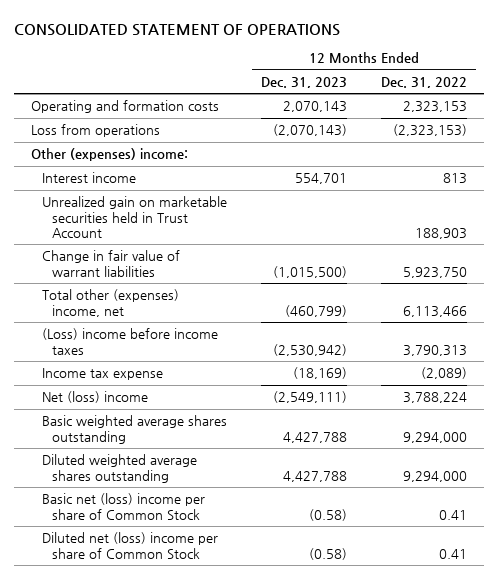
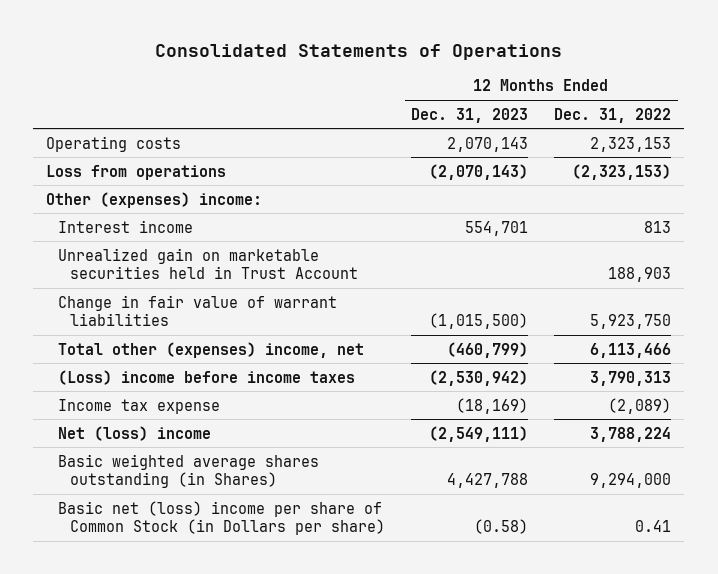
[14,23,341,36] CONSOLIDATED STATEMENT OF OPERATIONS -> [154,43,562,60] Consolidated Statements of Operations
[31,100,220,114] Operating and formation costs -> [46,135,182,152] Operating costs
[41,454,197,483] Diluted weighted average shares outstanding -> none
[41,532,218,559] Diluted net (loss) income per share of Common Stock -> none
[41,415,227,444] Basic weighted average shares outstanding -> [58,453,320,489] Basic weighted average shares outstanding (in Shares)
[41,493,205,520] Basic net (loss) income per share of Common Stock -> [58,500,385,536] Basic net (loss) income per share of Common Stock (in Dollars per share)

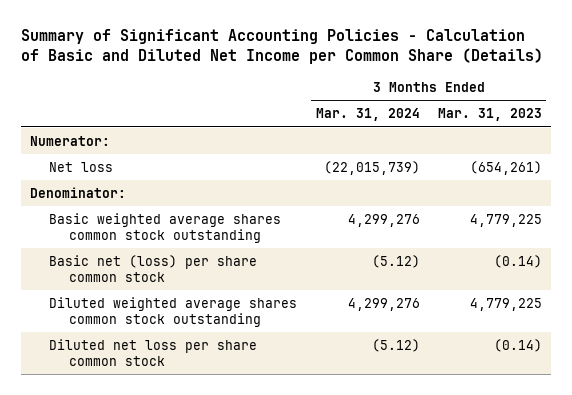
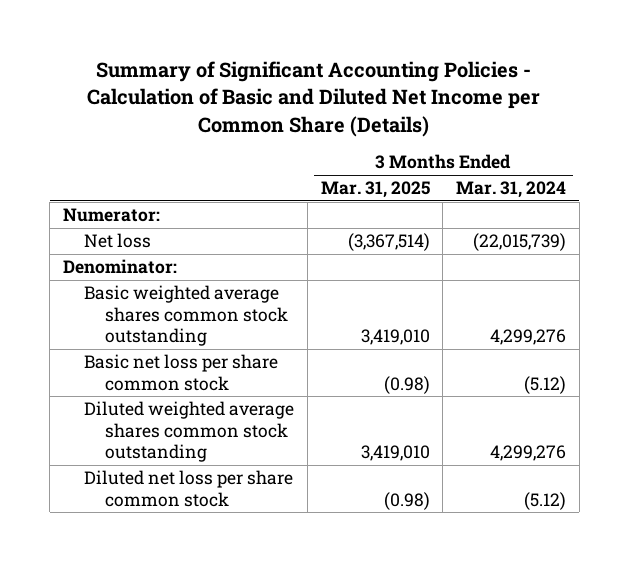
[437,108,542,122] Mar. 31, 2023 -> none
none -> [320,181,430,199] Mar. 31, 2025
[49,254,258,282] Basic net (loss) per share common stock -> [84,354,279,391] Basic net loss per share common stock

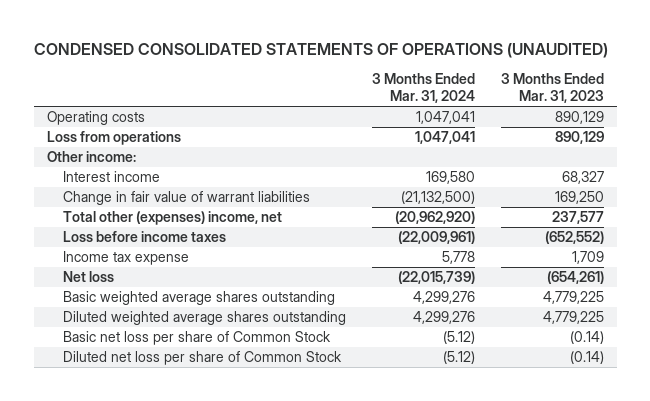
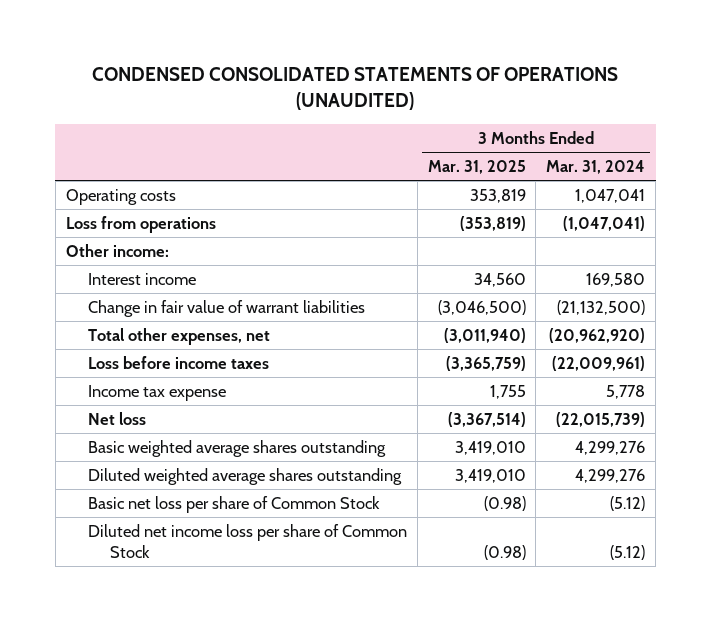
[500,73,604,104] 3 Months Ended Mar. 31, 2023 -> none
none -> [427,160,526,175] Mar. 31, 2025
[415,131,476,145] 1,047,041 -> [563,215,646,231] (1,047,041)
[63,211,283,226] Total other (expenses) income, net -> [88,327,271,345] Total other expenses, net
[63,351,343,366] Diluted net loss per share of Common Stock -> [88,523,408,558] Diluted net income loss per share of Common Stock

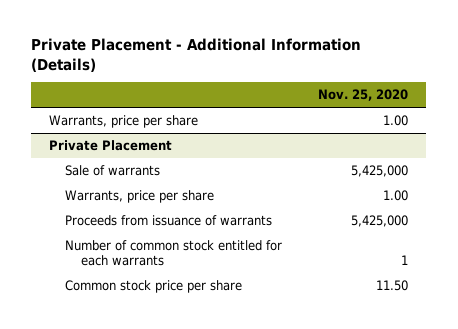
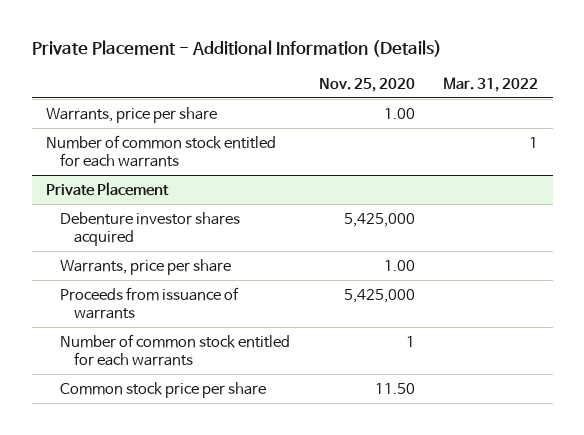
none -> [443,76,539,92] Mar. 31, 2022
none -> [45,134,276,168] Number of common stock entitled for each warrants
[64,165,160,177] Sale of warrants -> [60,211,241,247] Debenture investor shares acquired

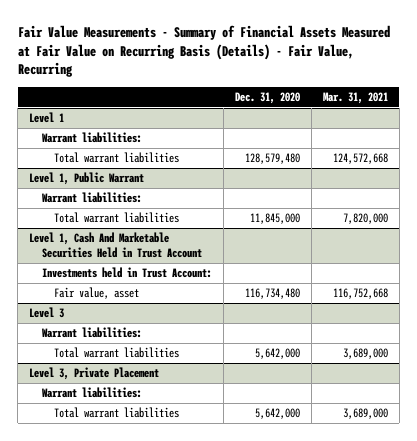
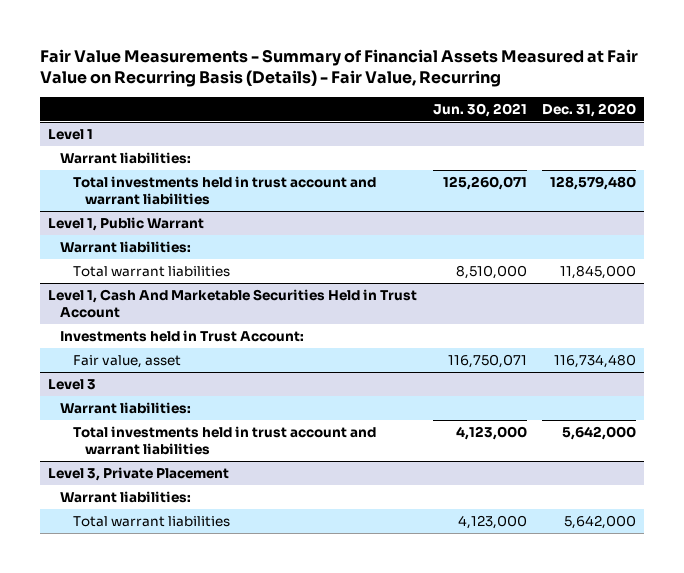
[322,91,388,104] Mar. 31, 2021 -> none
none -> [432,102,527,117] Jun. 30, 2021
[54,152,180,164] Total warrant liabilities -> [72,175,376,205] Total investments held in trust account and warrant liabilities
[54,347,180,359] Total warrant liabilities -> [72,425,376,455] Total investments held in trust account and warrant liabilities

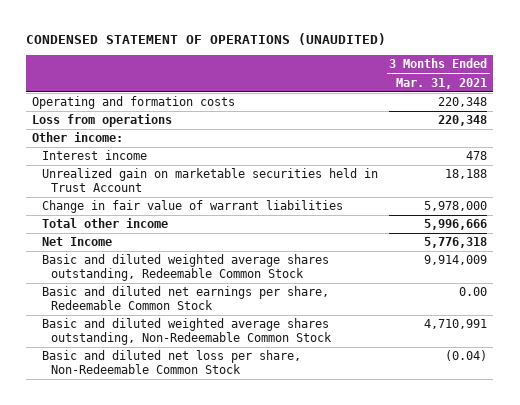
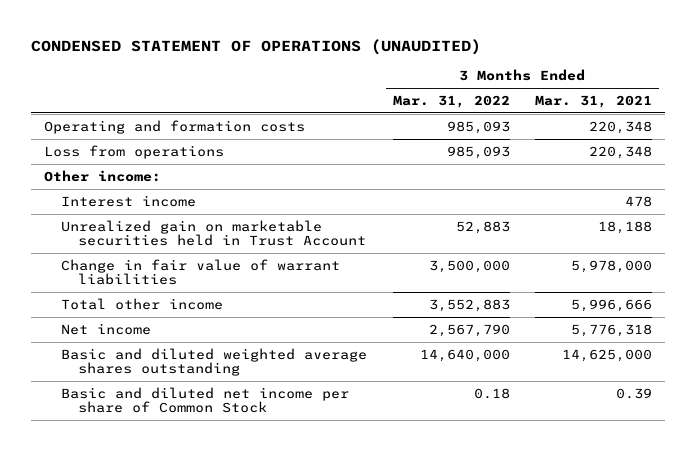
none -> [392,94,510,108] Mar. 31, 2022
[41,318,333,345] Basic and diluted weighted average shares outstanding, Non-Redeemable Common Stock -> none
[41,350,301,374] Basic and diluted net loss per share, Non-Redeemable Common Stock -> none
[41,237,112,247] Net Income -> [60,322,151,335] Net income
[41,254,329,281] Basic and diluted weighted average shares outstanding, Redeemable Common Stock -> [60,347,367,377] Basic and diluted weighted average shares outstanding
[424,255,488,266] 9,914,009 -> [562,348,653,362] 14,625,000
[41,286,329,310] Basic and diluted net earnings per share, Redeemable Common Stock -> [60,386,349,414] Basic and diluted net income per share of Common Stock
[459,287,488,297] 0.00 -> [616,387,653,399] 0.39

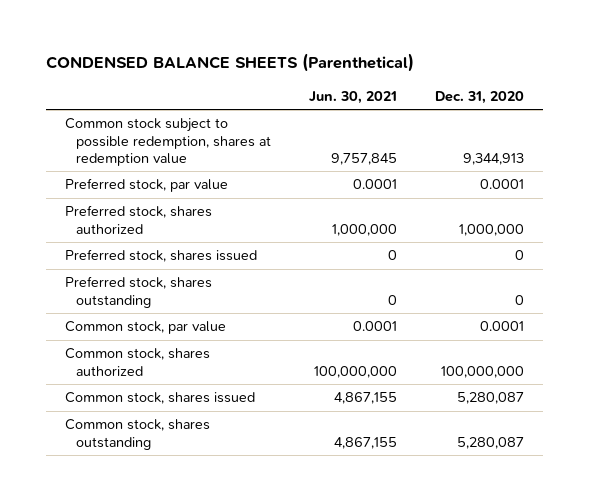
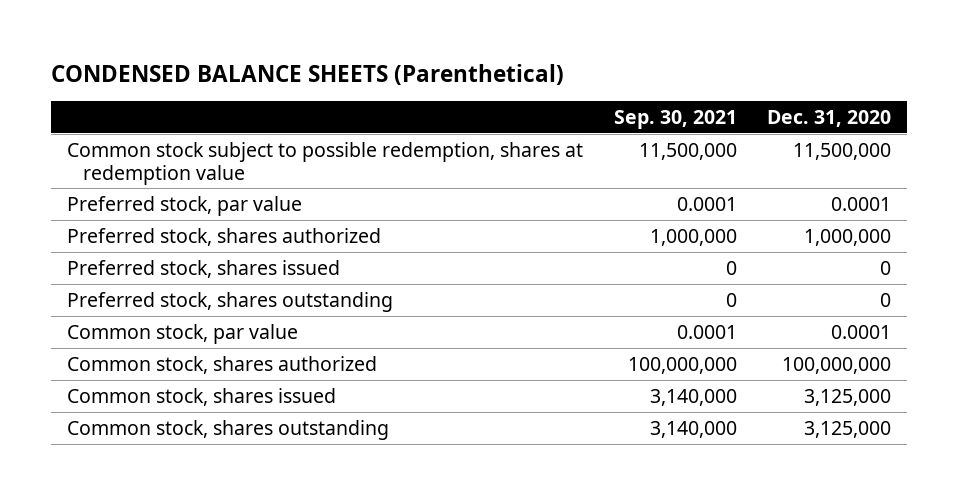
[308,90,397,104] Jun. 30, 2021 -> none
none -> [613,109,737,129] Sep. 30, 2021
[463,152,525,165] 9,344,913 -> [793,142,892,160] 11,500,000
[457,392,525,405] 5,280,087 -> [804,388,892,406] 3,125,000
[457,436,525,449] 5,280,087 -> [804,420,892,438] 3,125,000

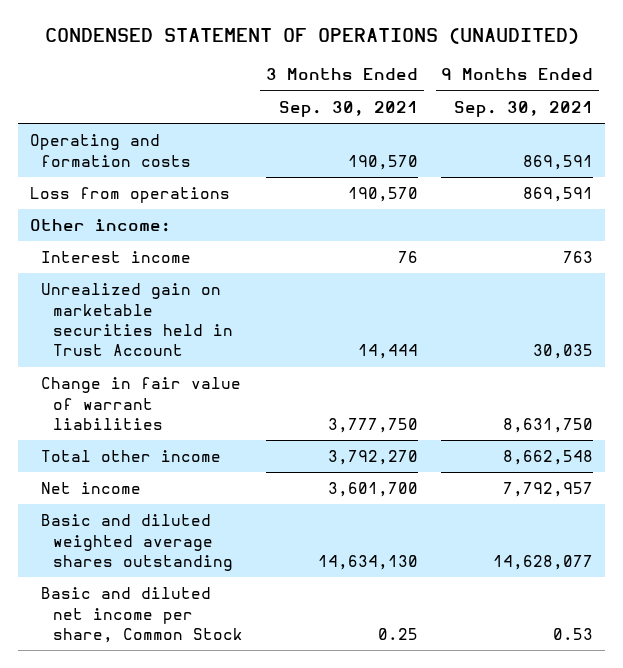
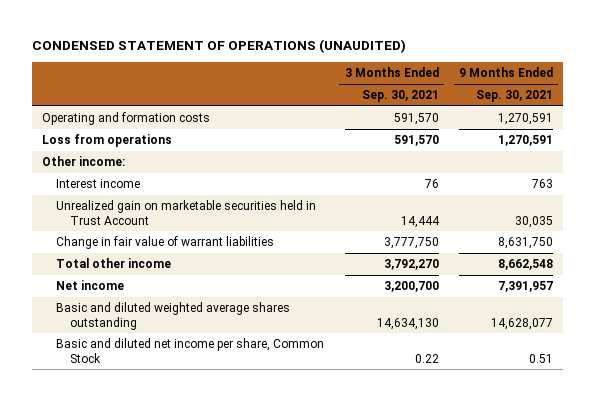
[348,154,419,170] 190,570 -> [393,113,439,126] 591,570
[523,154,594,170] 869,591 -> [498,113,554,126] 1,270,591
[348,187,419,203] 190,570 -> [393,135,439,147] 591,570
[523,187,594,203] 869,591 -> [498,135,554,147] 1,270,591
[328,482,419,498] 3,601,700 -> [383,281,439,293] 3,200,700
[503,482,594,498] 7,792,957 -> [498,281,554,293] 7,391,957
[378,627,419,640] 0.25 -> [414,353,439,363] 0.22
[553,627,594,640] 0.53 -> [529,353,554,363] 0.51

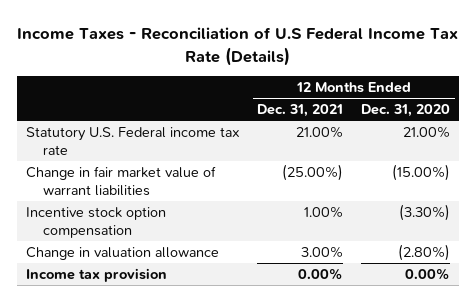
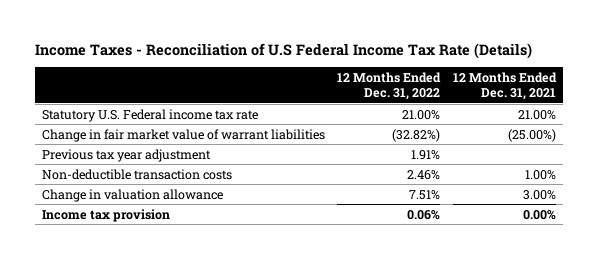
[361,104,451,118] Dec. 31, 2020 -> none
none -> [337,71,442,100] 12 Months Ended Dec. 31, 2022
[25,206,166,238] Incentive stock option compensation -> none
none -> [41,148,211,162] Previous tax year adjustment
none -> [41,168,232,180] Non-deductible transaction costs

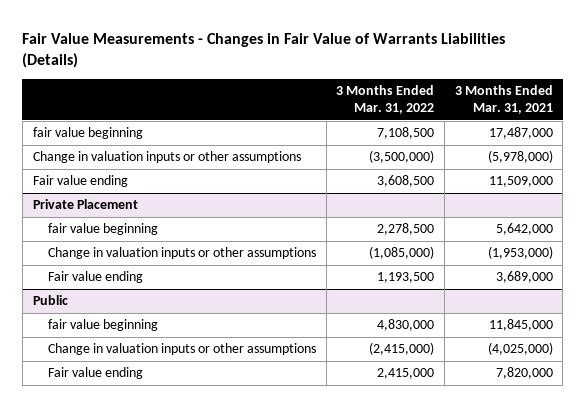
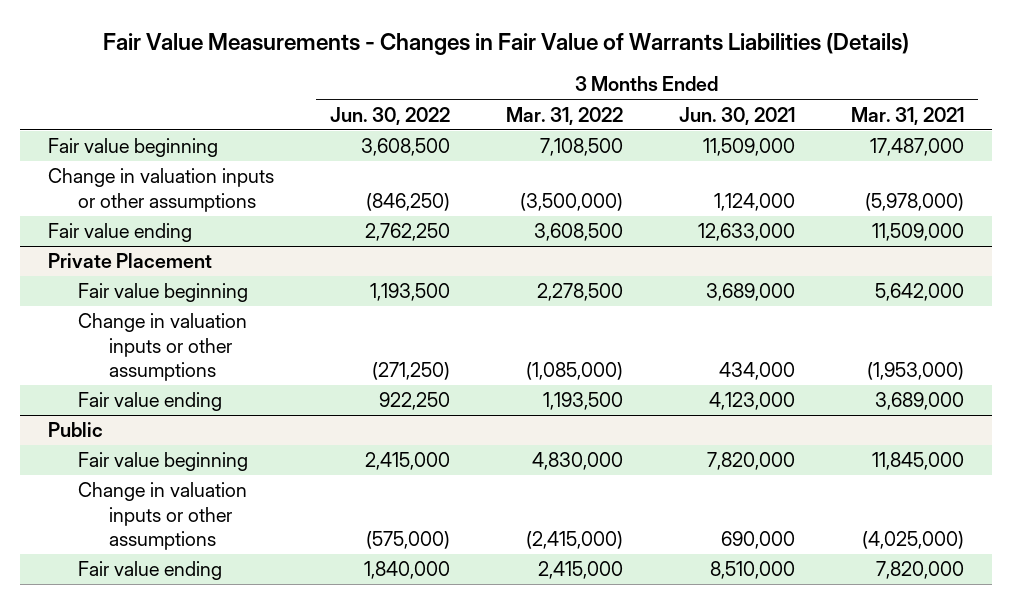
none -> [329,106,450,125] Jun. 30, 2022
none -> [679,106,796,125] Jun. 30, 2021
[32,127,143,140] fair value beginning -> [47,138,218,158] Fair value beginning
[47,223,158,236] fair value beginning -> [78,283,249,303] Fair value beginning
[47,319,158,332] fair value beginning -> [78,452,249,472] Fair value beginning

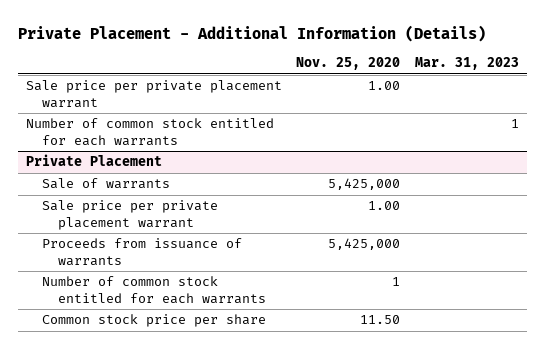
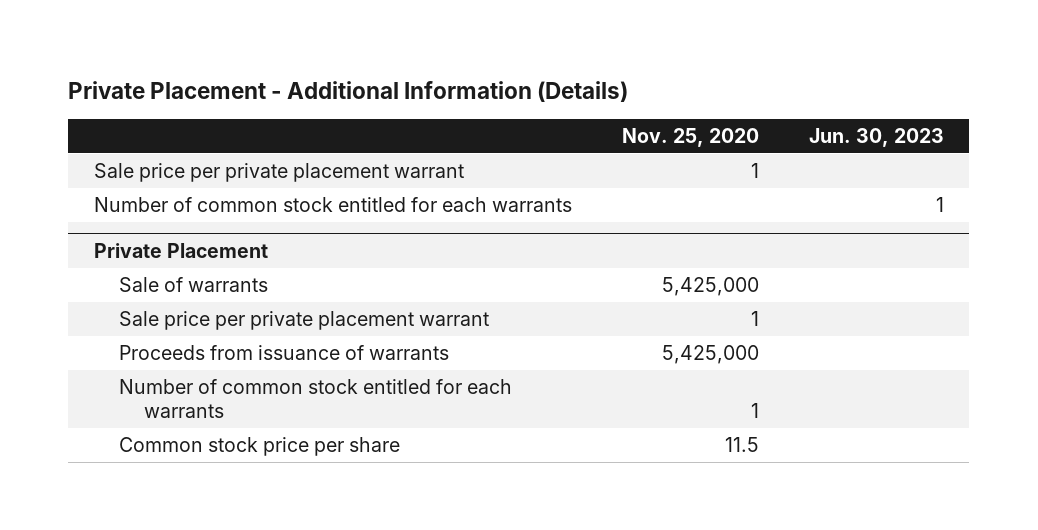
[415,57,520,71] Mar. 31, 2023 -> none
none -> [809,127,945,147] Jun. 30, 2023
[368,81,401,91] 1.00 -> [750,163,759,179] 1
[368,201,401,211] 1.00 -> [750,311,759,327] 1
[360,315,401,325] 11.50 -> [724,437,759,453] 11.5

